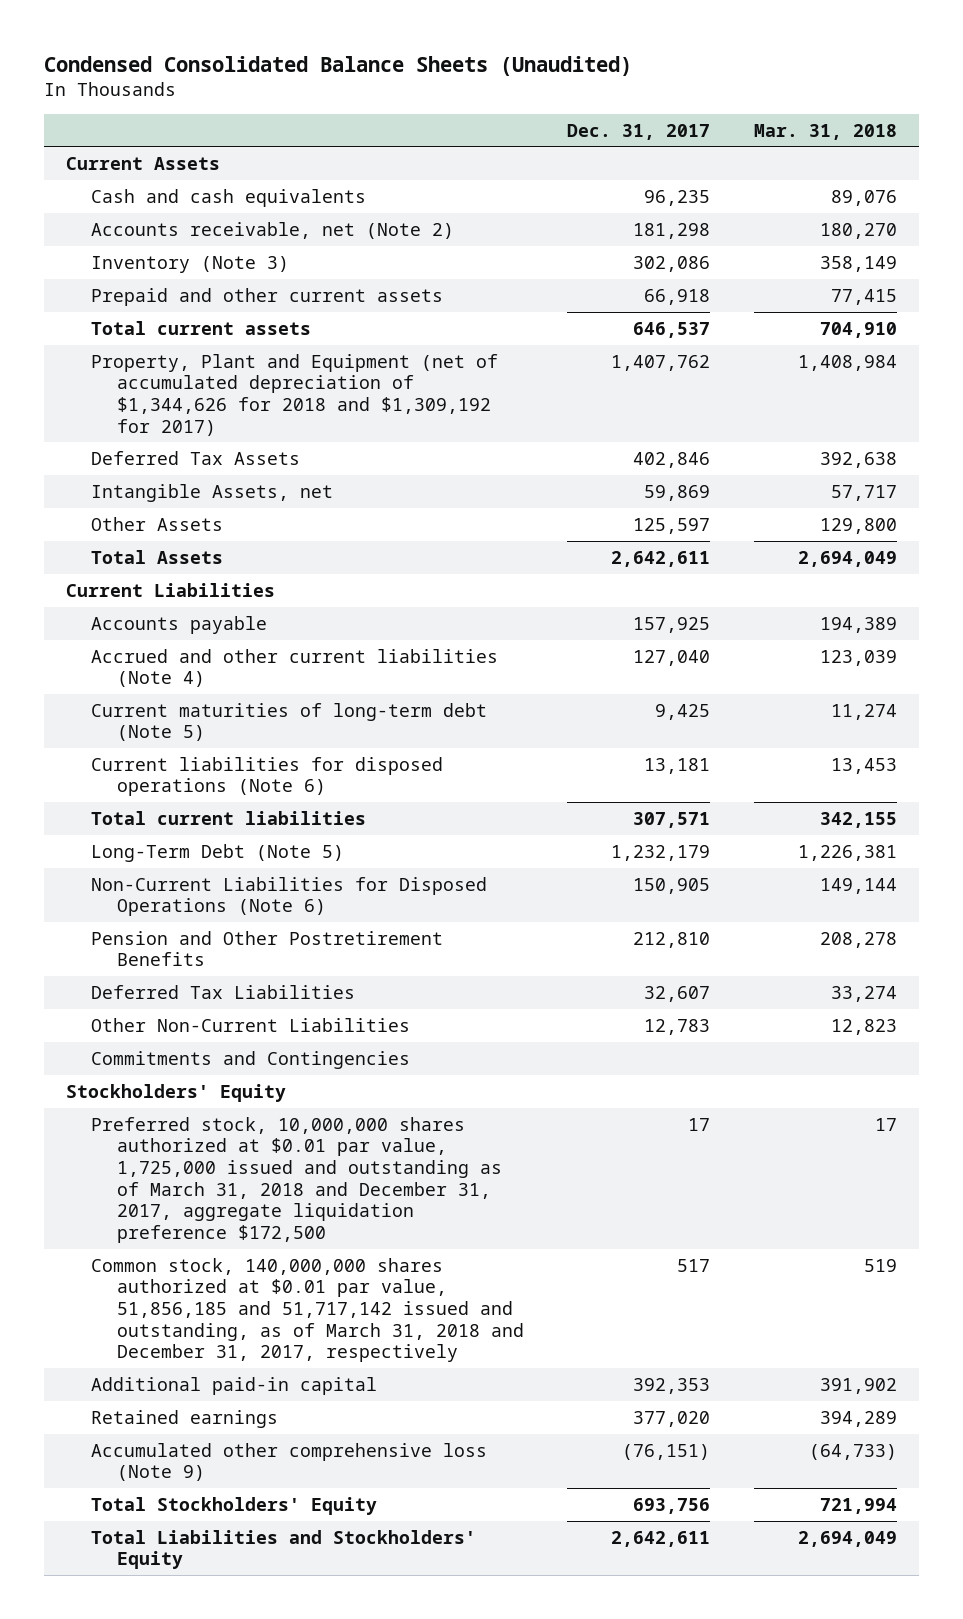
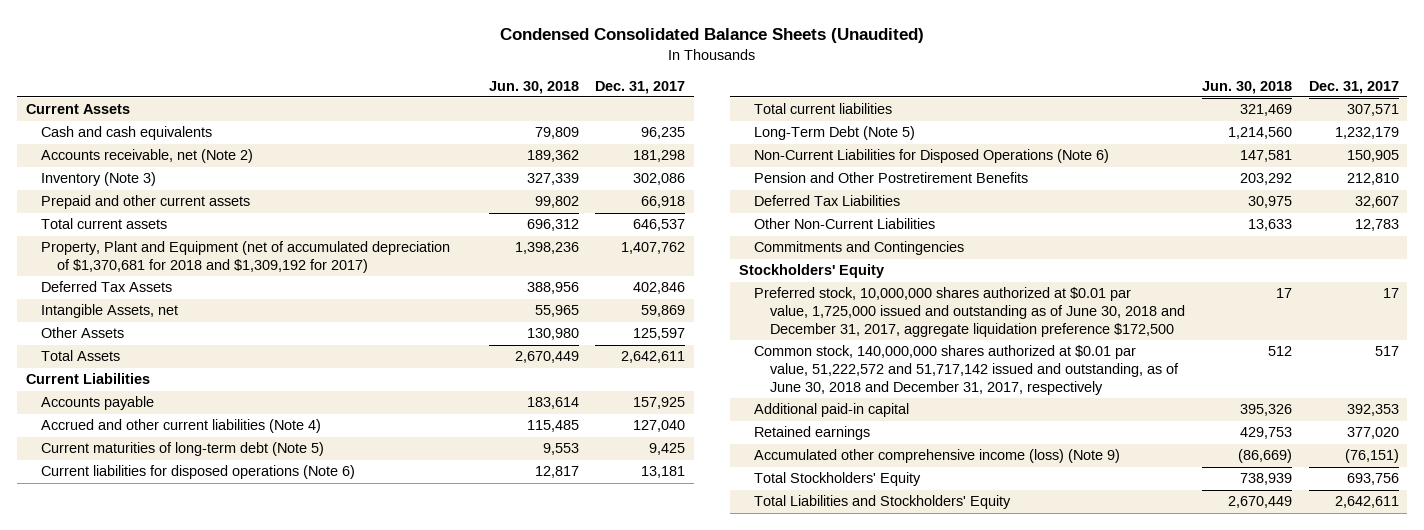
[754,123,898,140] Mar. 31, 2018 -> none
none -> [488,80,579,94] Jun. 30, 2018
[91,353,499,436] Property, Plant and Equipment (net of accumulated depreciation of $1,344,626 for 2018 and $1,309,192 for 2017) -> [41,241,451,274] Property, Plant and Equipment (net of accumulated depreciation of $1,370,681 for 2018 and $1,309,192 for 2017)
[91,1116,502,1243] Preferred stock, 10,000,000 shares authorized at $0.01 par value, 1,725,000 issued and outstanding as of March 31, 2018 and December 31, 2017, aggregate liquidation preference $172,500 -> [754,287,1186,338] Preferred stock, 10,000,000 shares authorized at $0.01 par value, 1,725,000 issued and outstanding as of June 30, 2018 and December 31, 2017, aggregate liquidation preference $172,500
[91,1257,524,1363] Common stock, 140,000,000 shares authorized at $0.01 par value, 51,856,185 and 51,717,142 issued and outstanding, as of March 31, 2018 and December 31, 2017, respectively -> [754,345,1180,396] Common stock, 140,000,000 shares authorized at $0.01 par value, 51,222,572 and 51,717,142 issued and outstanding, as of June 30, 2018 and December 31, 2017, respectively
[91,1442,488,1482] Accumulated other comprehensive loss (Note 9) -> [754,449,1121,464] Accumulated other comprehensive income (loss) (Note 9)

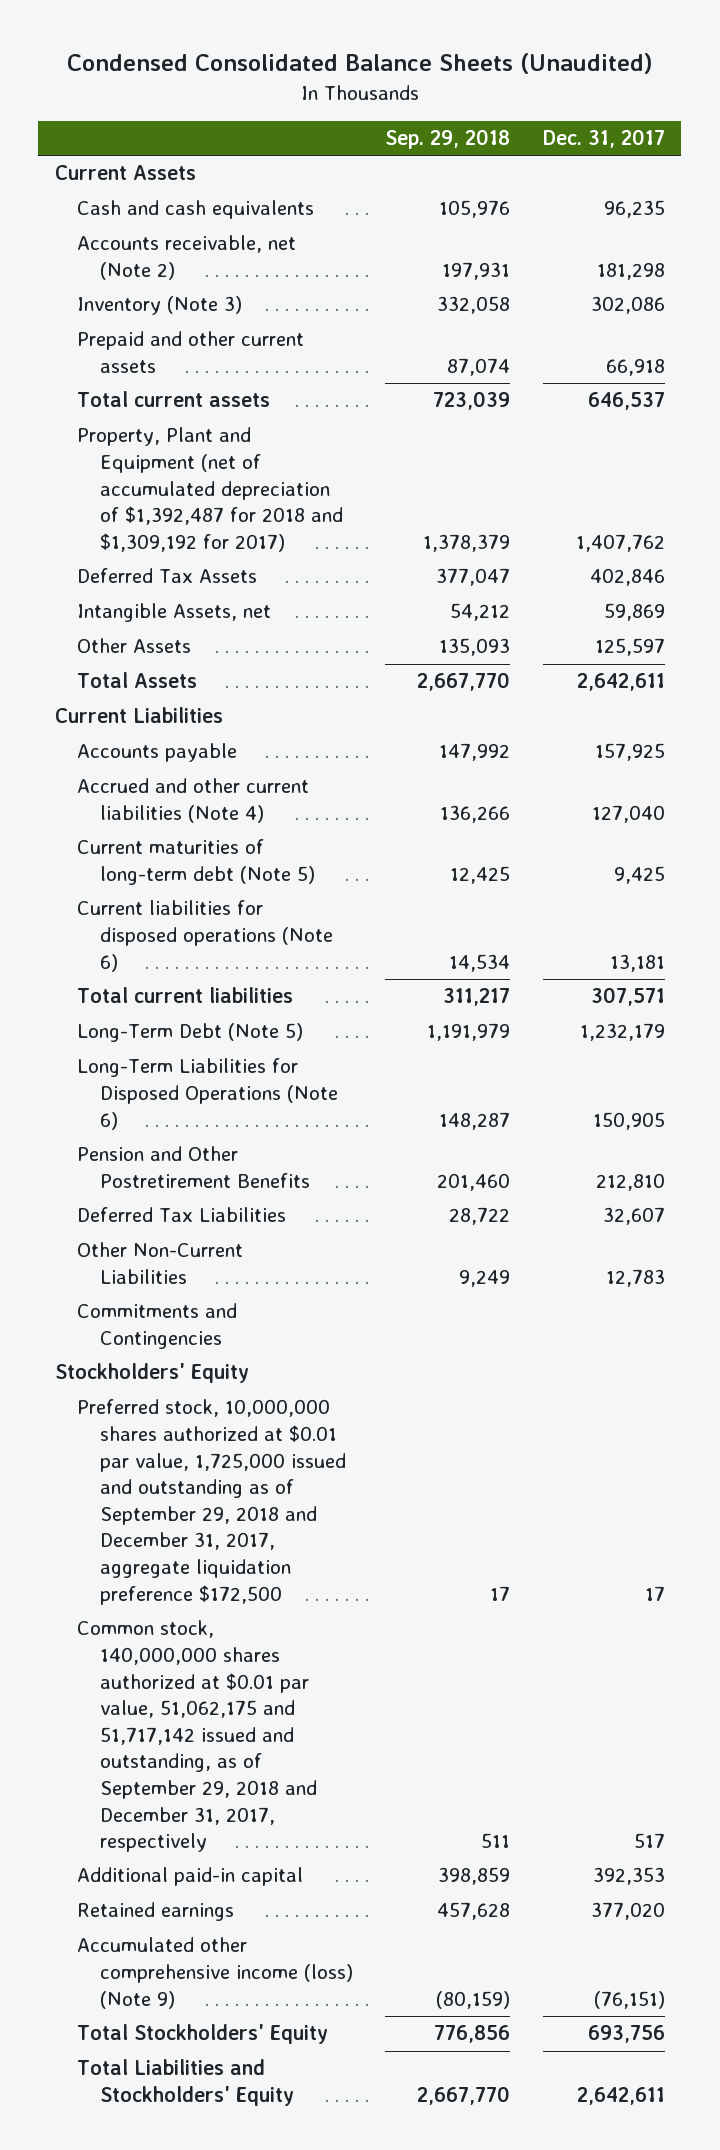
[488,80,579,94] Jun. 30, 2018 -> none
none -> [385,129,511,150] Sep. 29, 2018
[41,241,451,274] Property, Plant and Equipment (net of accumulated depreciation of $1,370,681 for 2018 and $1,309,192 for 2017) -> [77,427,343,552] Property, Plant and Equipment (net of accumulated depreciation of $1,392,487 for 2018 and $1,309,192 for 2017)
[754,149,1110,164] Non-Current Liabilities for Disposed Operations (Note 6) -> [77,1058,338,1130] Long-Term Liabilities for Disposed Operations (Note 6)
[754,287,1186,338] Preferred stock, 10,000,000 shares authorized at $0.01 par value, 1,725,000 issued and outstanding as of June 30, 2018 and December 31, 2017, aggregate liquidation preference $172,500 -> [77,1399,346,1605] Preferred stock, 10,000,000 shares authorized at $0.01 par value, 1,725,000 issued and outstanding as of September 29, 2018 and December 31, 2017, aggregate liquidation preference $172,500
[754,345,1180,396] Common stock, 140,000,000 shares authorized at $0.01 par value, 51,222,572 and 51,717,142 issued and outstanding, as of June 30, 2018 and December 31, 2017, respectively -> [77,1620,317,1853] Common stock, 140,000,000 shares authorized at $0.01 par value, 51,062,175 and 51,717,142 issued and outstanding, as of September 29, 2018 and December 31, 2017, respectively

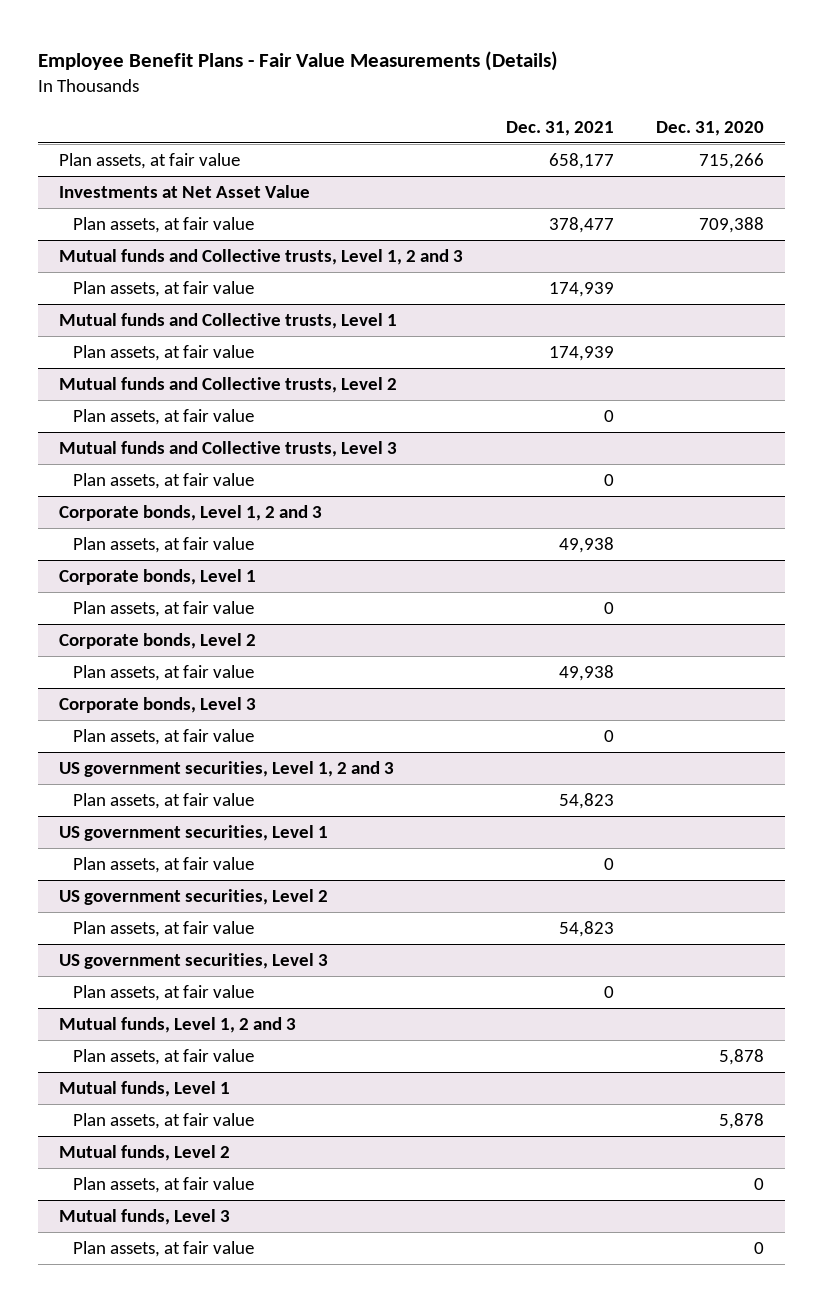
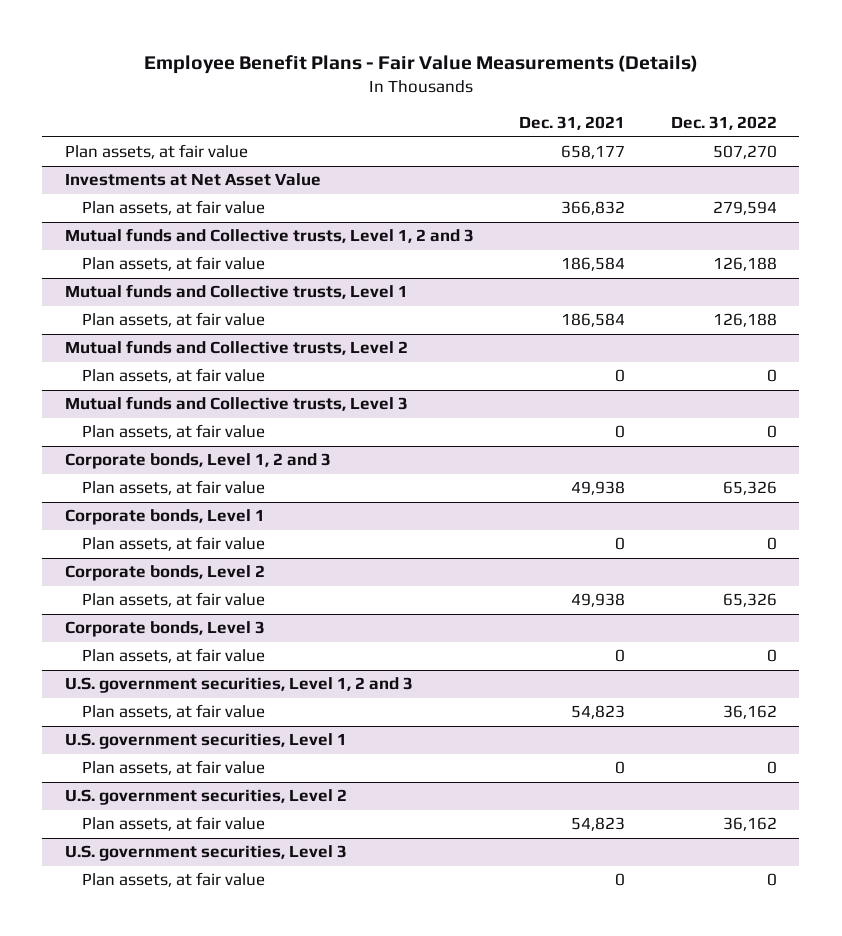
[655,120,764,136] Dec. 31, 2020 -> none
none -> [670,116,777,131] Dec. 31, 2022
[548,217,614,234] 378,477 -> [561,201,626,216] 366,832
[548,282,614,298] 174,939 -> [561,257,626,272] 186,584
[548,346,614,362] 174,939 -> [561,313,626,328] 186,584
[59,761,395,778] US government securities, Level 1, 2 and 3 -> [65,677,414,694] U.S. government securities, Level 1, 2 and 3
[59,825,329,842] US government securities, Level 1 -> [65,733,348,750] U.S. government securities, Level 1
[59,889,329,906] US government securities, Level 2 -> [65,789,348,806] U.S. government securities, Level 2
[59,953,329,970] US government securities, Level 3 -> [65,845,348,862] U.S. government securities, Level 3
[59,1017,297,1034] Mutual funds, Level 1, 2 and 3 -> none
[73,1049,255,1066] Plan assets, at fair value -> none
[59,1081,231,1098] Mutual funds, Level 1 -> none
[73,1113,255,1130] Plan assets, at fair value -> none
[59,1145,231,1162] Mutual funds, Level 2 -> none
[73,1177,255,1194] Plan assets, at fair value -> none
[59,1209,231,1226] Mutual funds, Level 3 -> none
[73,1241,255,1258] Plan assets, at fair value -> none

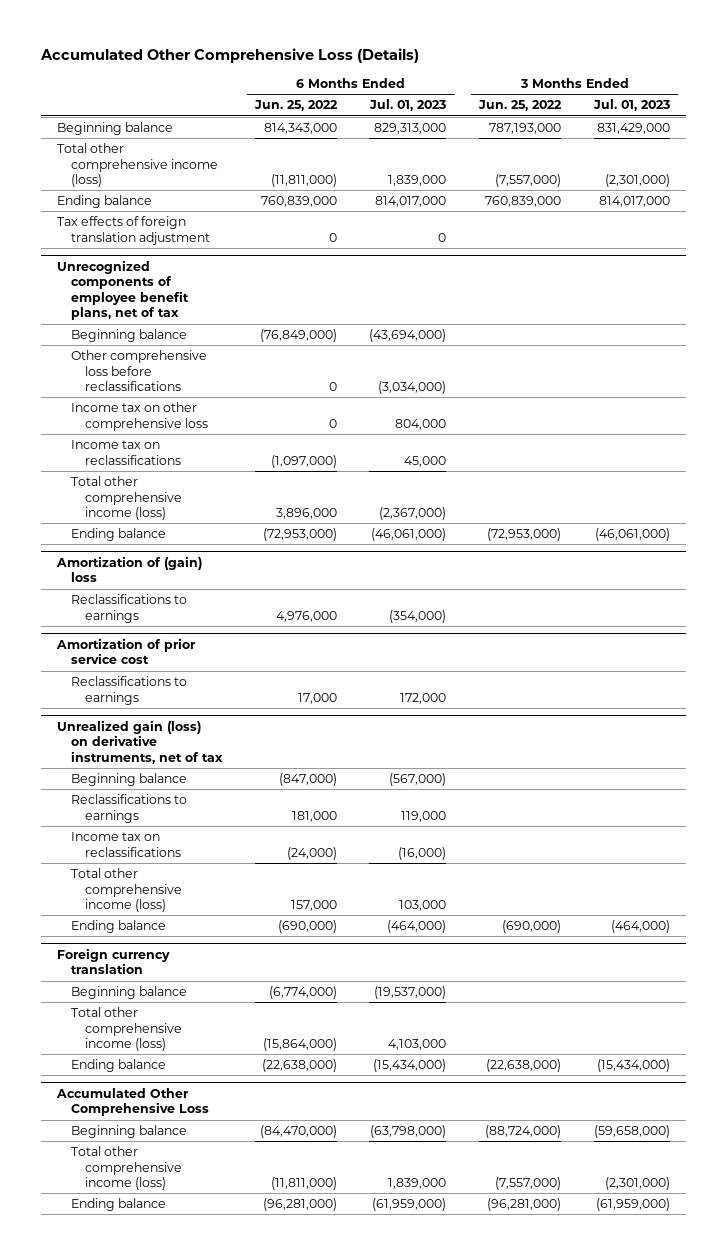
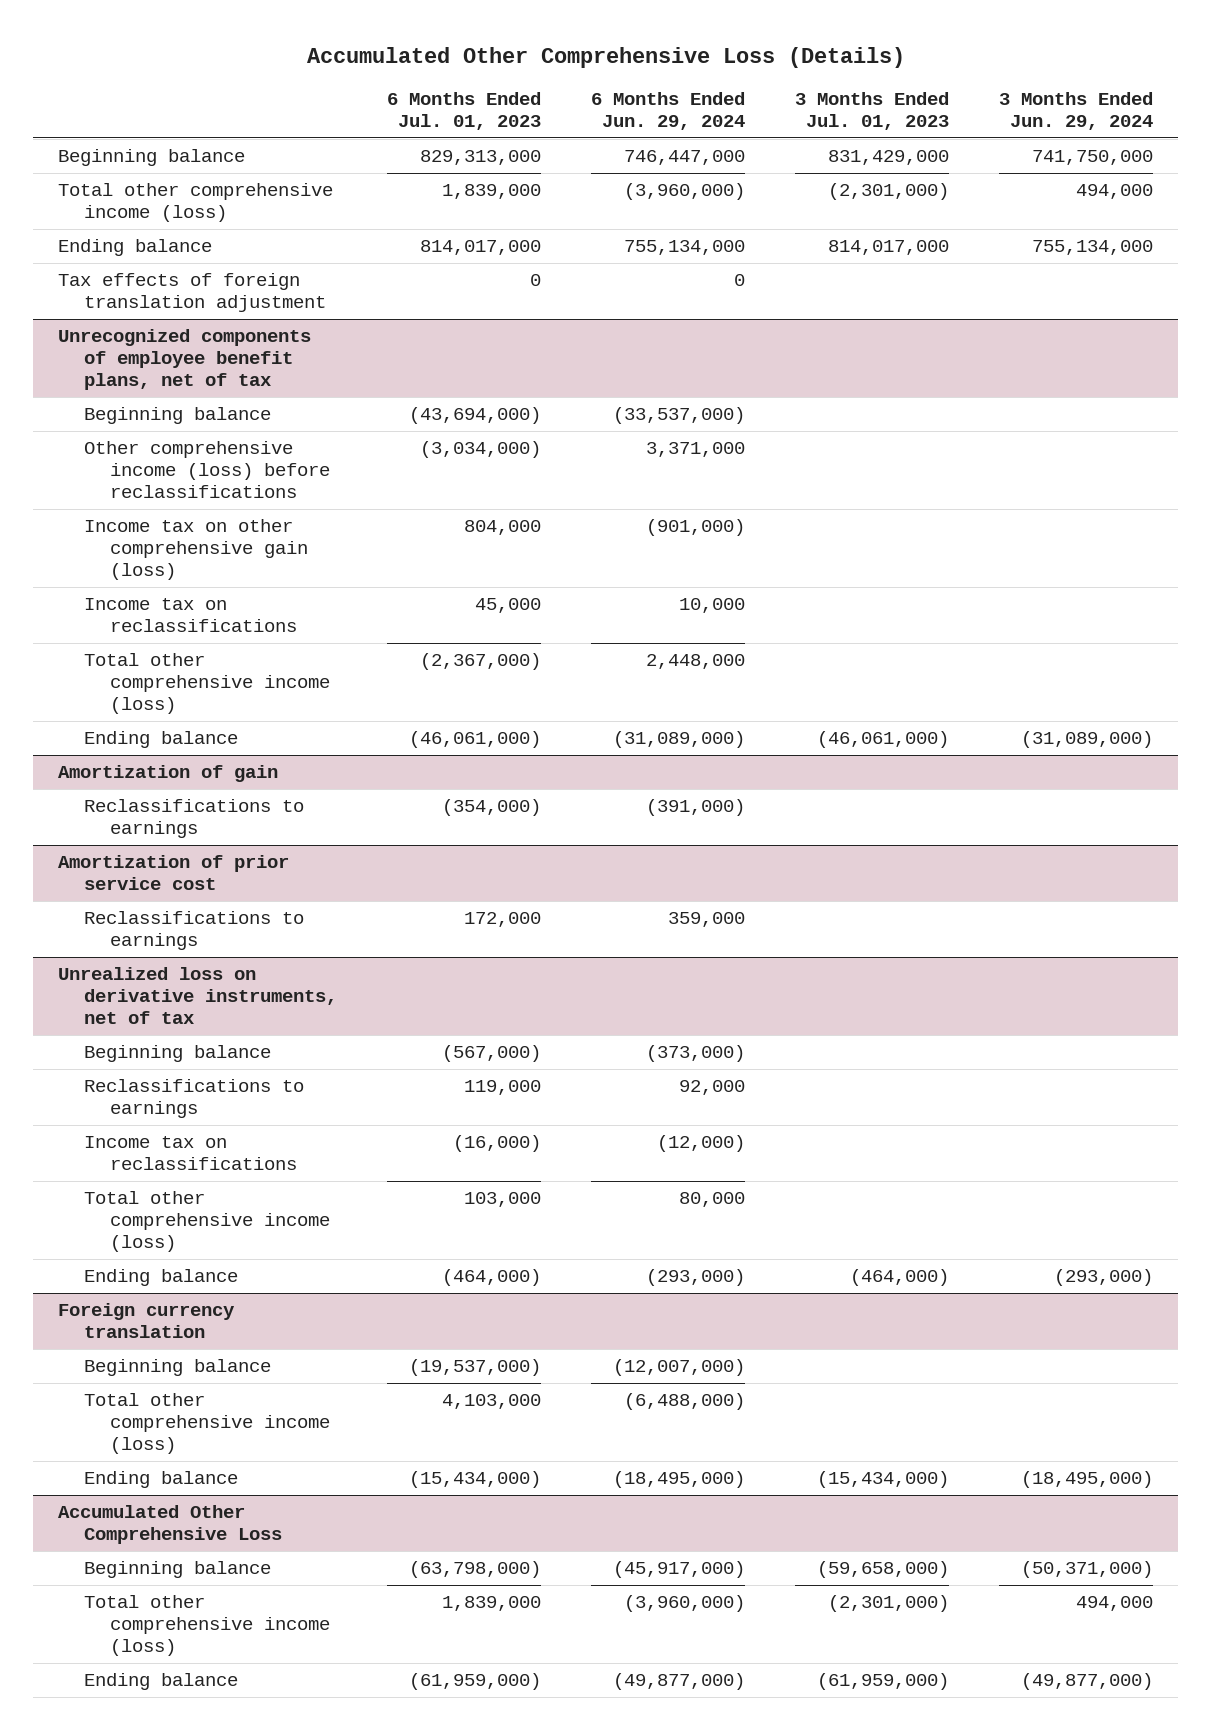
[253,100,338,112] Jun. 25, 2022 -> none
[478,100,563,112] Jun. 25, 2022 -> none
none -> [591,92,746,130] 6 Months Ended Jun. 29, 2024
none -> [999,92,1154,130] 3 Months Ended Jun. 29, 2024
[70,350,207,392] Other comprehensive loss before reclassifications -> [84,441,331,498] Other comprehensive income (loss) before reclassifications
[70,402,208,431] Income tax on other comprehensive loss -> [84,519,309,580] Income tax on other comprehensive gain (loss)
[56,555,203,583] Amortization of (gain) loss -> [58,765,279,783] Amortization of gain
[57,719,223,764] Unrealized gain (loss) on derivative instruments, net of tax -> [58,967,338,1024] Unrealized loss on derivative instruments, net of tax

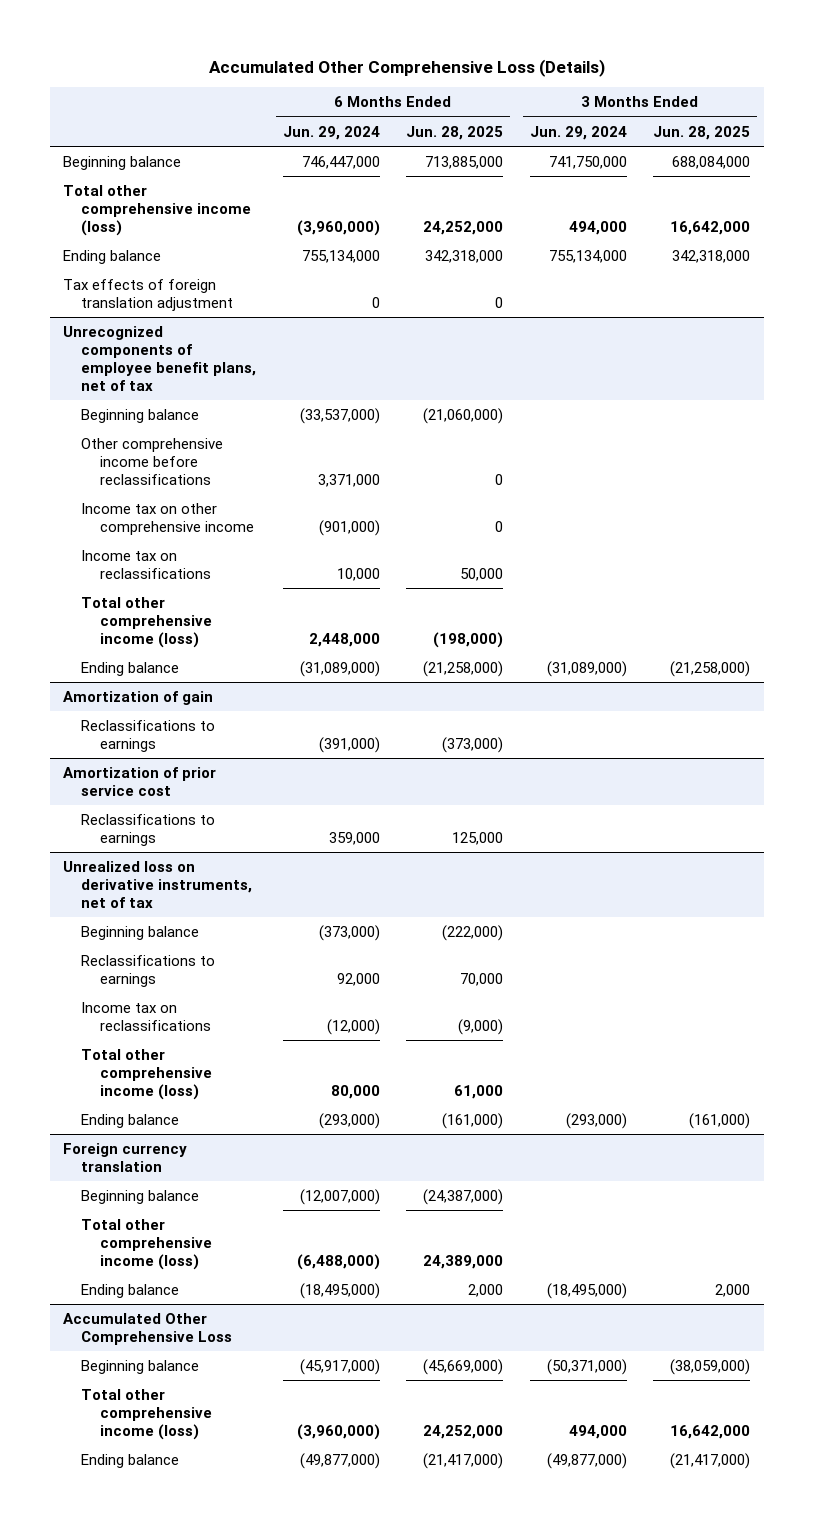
[387,92,542,130] 6 Months Ended Jul. 01, 2023 -> none
[795,92,950,130] 3 Months Ended Jul. 01, 2023 -> none
none -> [406,125,504,140] Jun. 28, 2025
none -> [653,125,751,140] Jun. 28, 2025
[84,441,331,498] Other comprehensive income (loss) before reclassifications -> [81,437,224,485] Other comprehensive income before reclassifications
[84,519,309,580] Income tax on other comprehensive gain (loss) -> [81,502,255,535] Income tax on other comprehensive income

